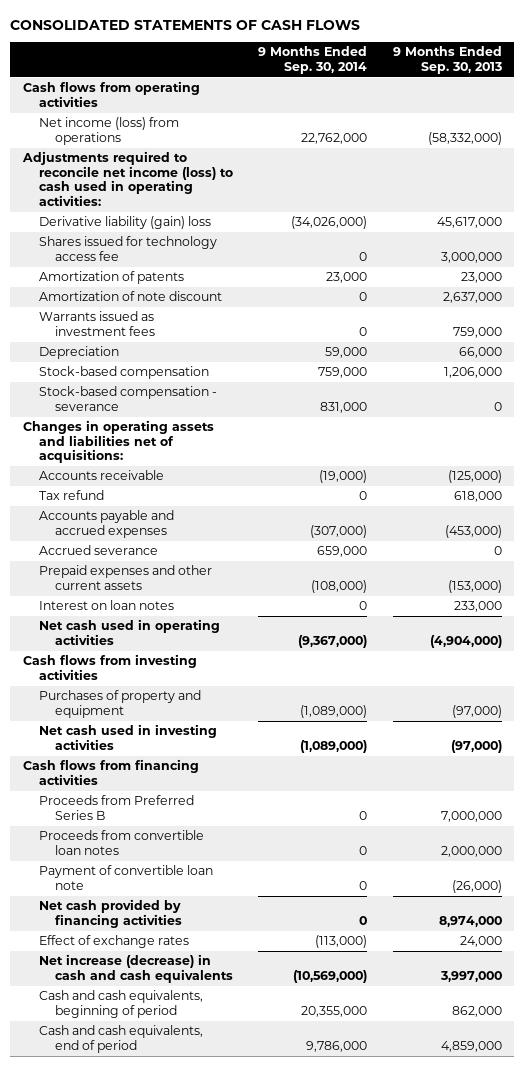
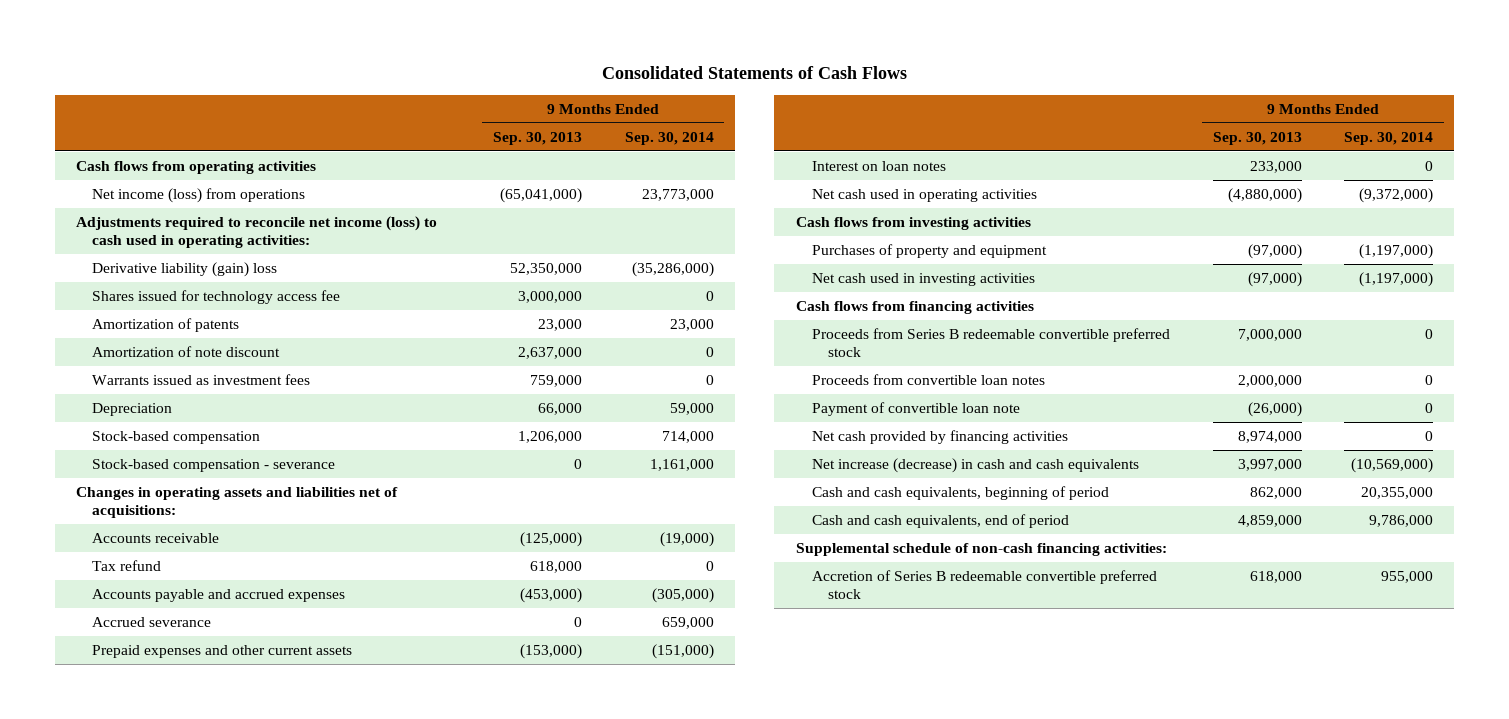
[10,19,361,30] CONSOLIDATED STATEMENTS OF CASH FLOWS -> [601,66,907,80] Consolidated Statements of Cash Flows
[301,132,368,144] 22,762,000 -> [641,189,714,202] 23,773,000
[427,131,502,145] (58,332,000) -> [500,188,583,204] (65,041,000)
[291,216,368,230] (34,026,000) -> [631,262,714,278] (35,286,000)
[436,217,502,229] 45,617,000 -> [510,263,583,276] 52,350,000
[318,367,368,379] 759,000 -> [661,431,714,444] 714,000
[320,401,368,413] 831,000 -> [649,459,714,472] 1,161,000
[310,524,368,538] (307,000) -> [651,588,714,604] (305,000)
[311,579,368,593] (108,000) -> [651,644,714,660] (151,000)
[298,634,368,648] (9,367,000) -> [1359,188,1434,204] (9,372,000)
[429,634,502,648] (4,904,000) -> [1227,188,1302,204] (4,880,000)
[300,704,368,718] (1,089,000) -> [1359,244,1434,260] (1,197,000)
[300,739,368,753] (1,089,000) -> [1359,272,1434,288] (1,197,000)
[39,795,195,820] Proceeds from Preferred Series B -> [811,328,1170,358] Proceeds from Series B redeemable convertible preferred stock
[39,935,190,949] Effect of exchange rates -> none
none -> [795,543,1167,557] Supplemental schedule of non-cash financing activities:
none -> [811,570,1157,600] Accretion of Series B redeemable convertible preferred stock

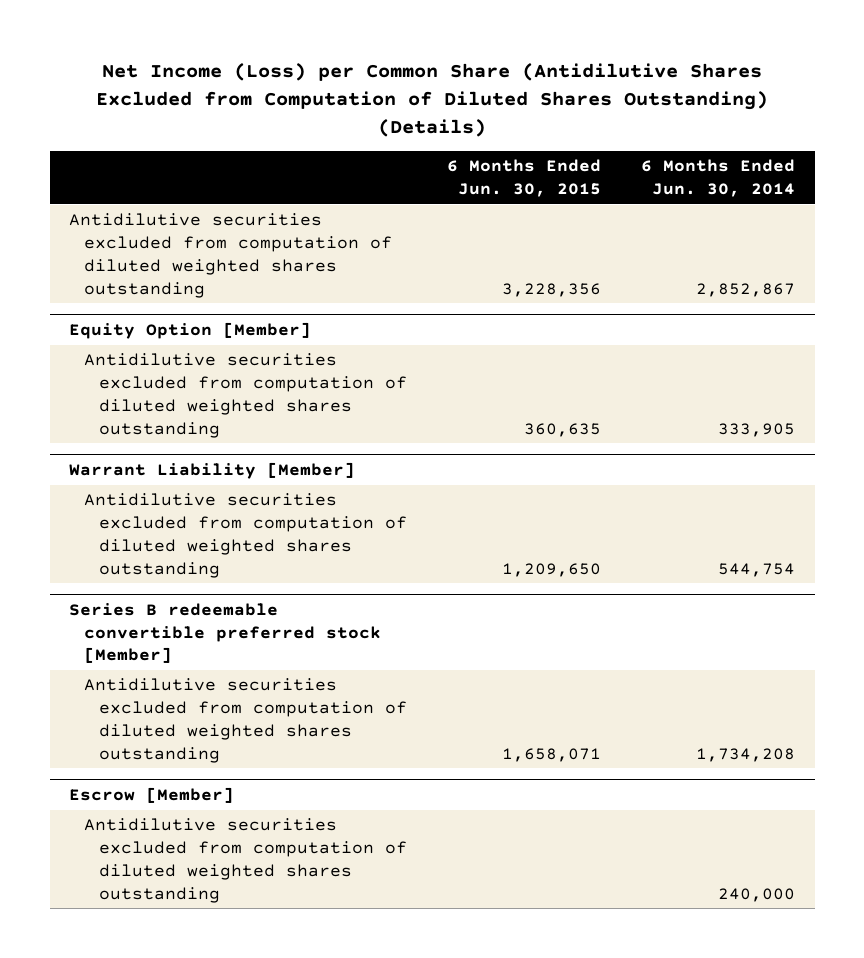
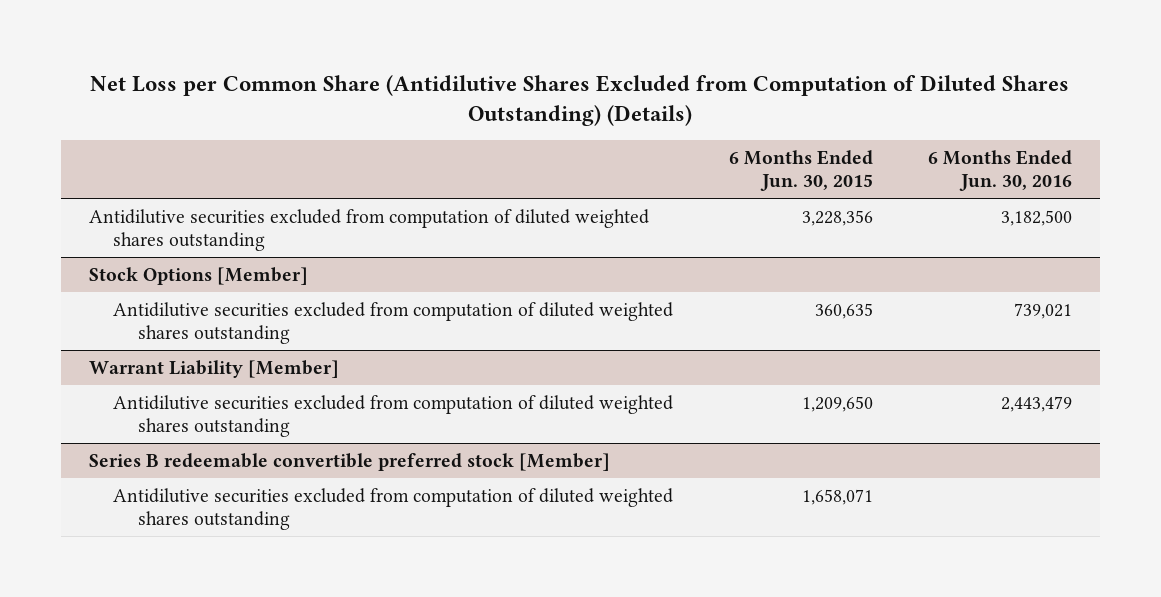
[96,63,769,137] Net Income (Loss) per Common Share (Antidilutive Shares Excluded from Computation of Diluted Shares Outstanding) (Details) -> [90,74,1070,127] Net Loss per Common Share (Antidilutive Shares Excluded from Computation of Diluted Shares Outstanding) (Details)
[640,159,795,197] 6 Months Ended Jun. 30, 2014 -> none
none -> [928,150,1073,192] 6 Months Ended Jun. 30, 2016
[69,321,312,339] Equity Option [Member] -> [88,266,308,285] Stock Options [Member]
[69,786,235,803] Escrow [Member] -> none
[84,818,407,903] Antidilutive securities excluded from computation of diluted weighted shares outstanding -> none

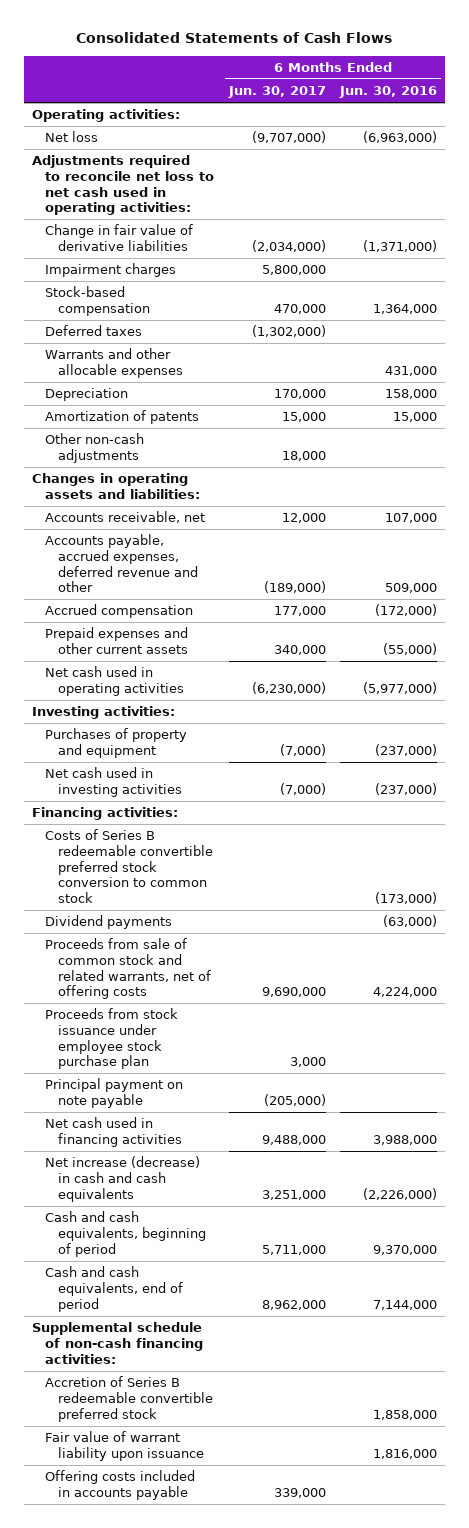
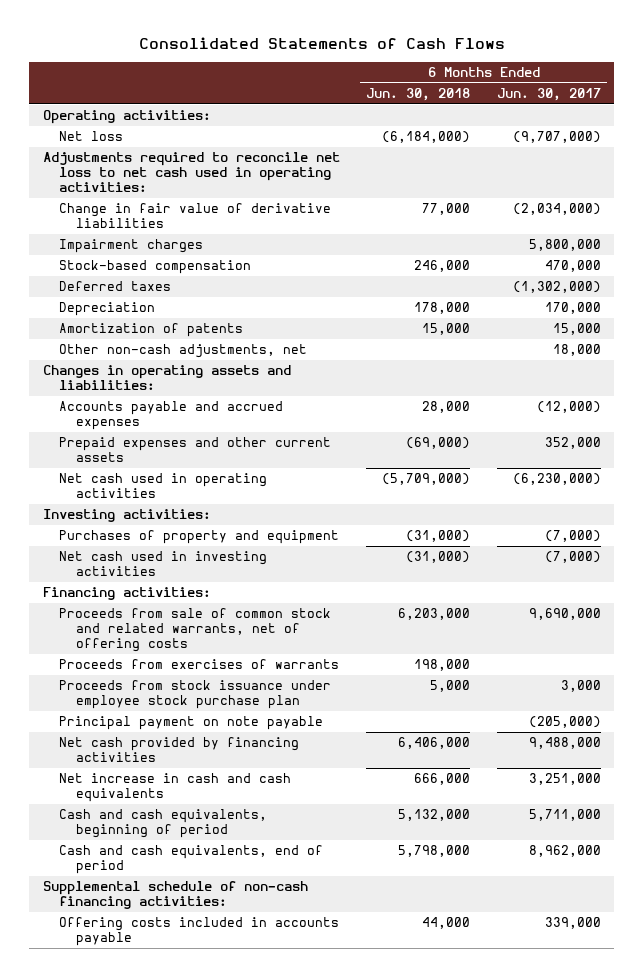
[339,85,438,98] Jun. 30, 2016 -> none
none -> [366,88,471,102] Jun. 30, 2018
[44,348,184,378] Warrants and other allocable expenses -> none
[44,433,144,463] Other non-cash adjustments -> [59,344,308,359] Other non-cash adjustments, net
[44,511,205,524] Accounts receivable, net -> none
[44,604,193,619] Accrued compensation -> none
[44,534,199,593] Accounts payable, accrued expenses, deferred revenue and other -> [59,401,284,431] Accounts payable and accrued expenses
[263,581,326,594] (189,000) -> [536,401,601,414] (12,000)
[273,644,326,655] 340,000 -> [544,437,601,450] 352,000
[44,829,214,904] Costs of Series B redeemable convertible preferred stock conversion to common stock -> none
[44,915,172,930] Dividend payments -> none
none -> [59,659,340,670] Proceeds from exercises of warrants
[44,1117,183,1147] Net cash used in financing activities -> [59,737,300,763] Net cash provided by financing activities
[44,1156,200,1202] Net increase (decrease) in cash and cash equivalents -> [59,773,292,803] Net increase in cash and cash equivalents
[44,1376,214,1422] Accretion of Series B redeemable convertible preferred stock -> none
[44,1431,205,1461] Fair value of warrant liability upon issuance -> none

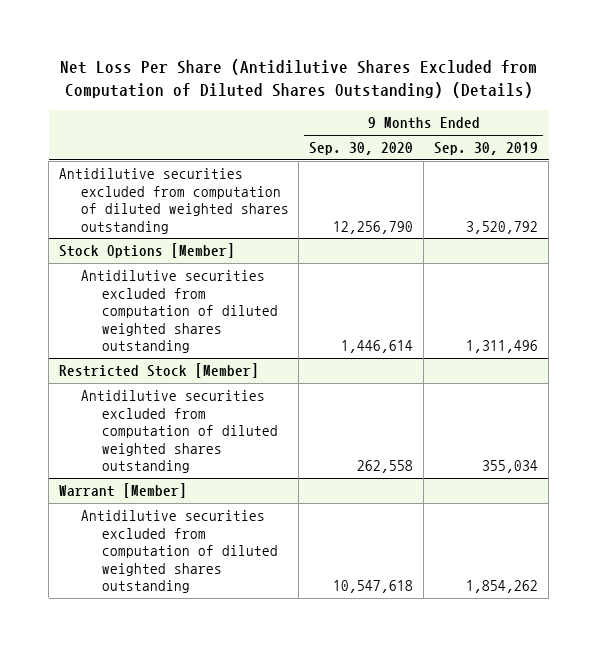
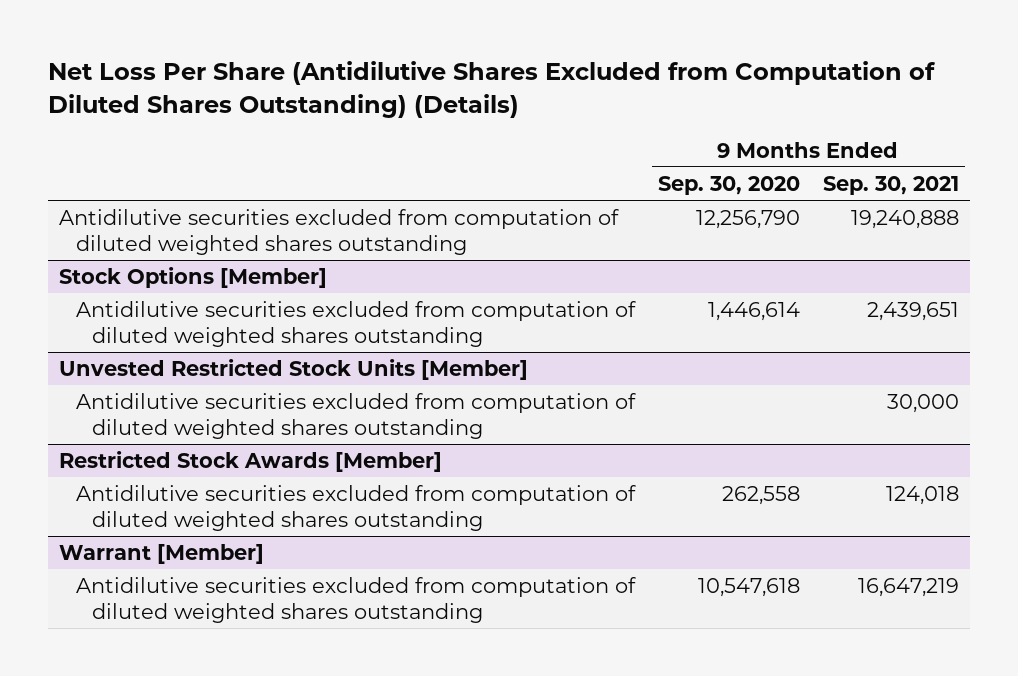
[434,142,539,156] Sep. 30, 2019 -> none
none -> [822,175,959,195] Sep. 30, 2021
none -> [59,358,529,380] Unvested Restricted Stock Units [Member]
none -> [75,392,636,439] Antidilutive securities excluded from computation of diluted weighted shares outstanding
[59,363,260,379] Restricted Stock [Member] -> [59,450,443,472] Restricted Stock Awards [Member]

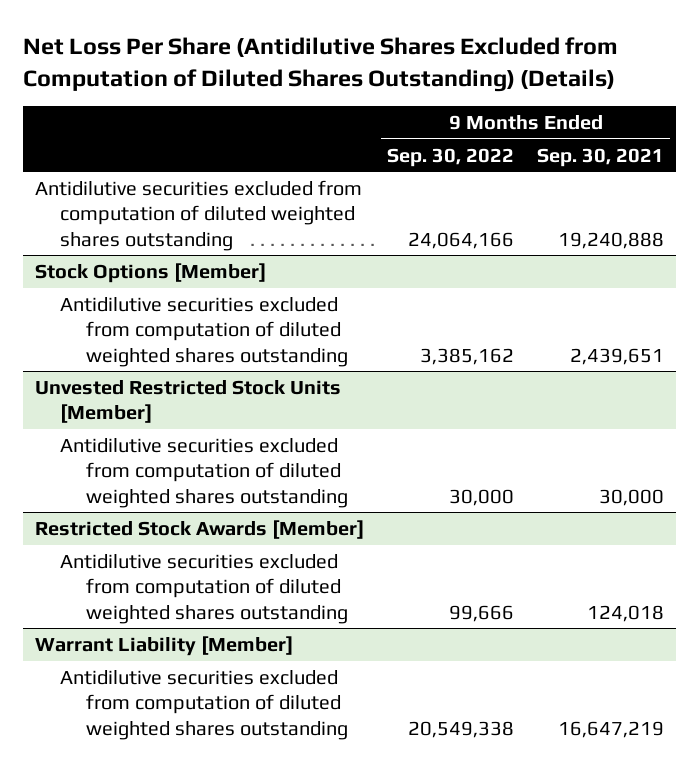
[657,175,800,195] Sep. 30, 2020 -> none
none -> [387,147,515,167] Sep. 30, 2022
[59,543,265,564] Warrant [Member] -> [34,635,293,656] Warrant Liability [Member]

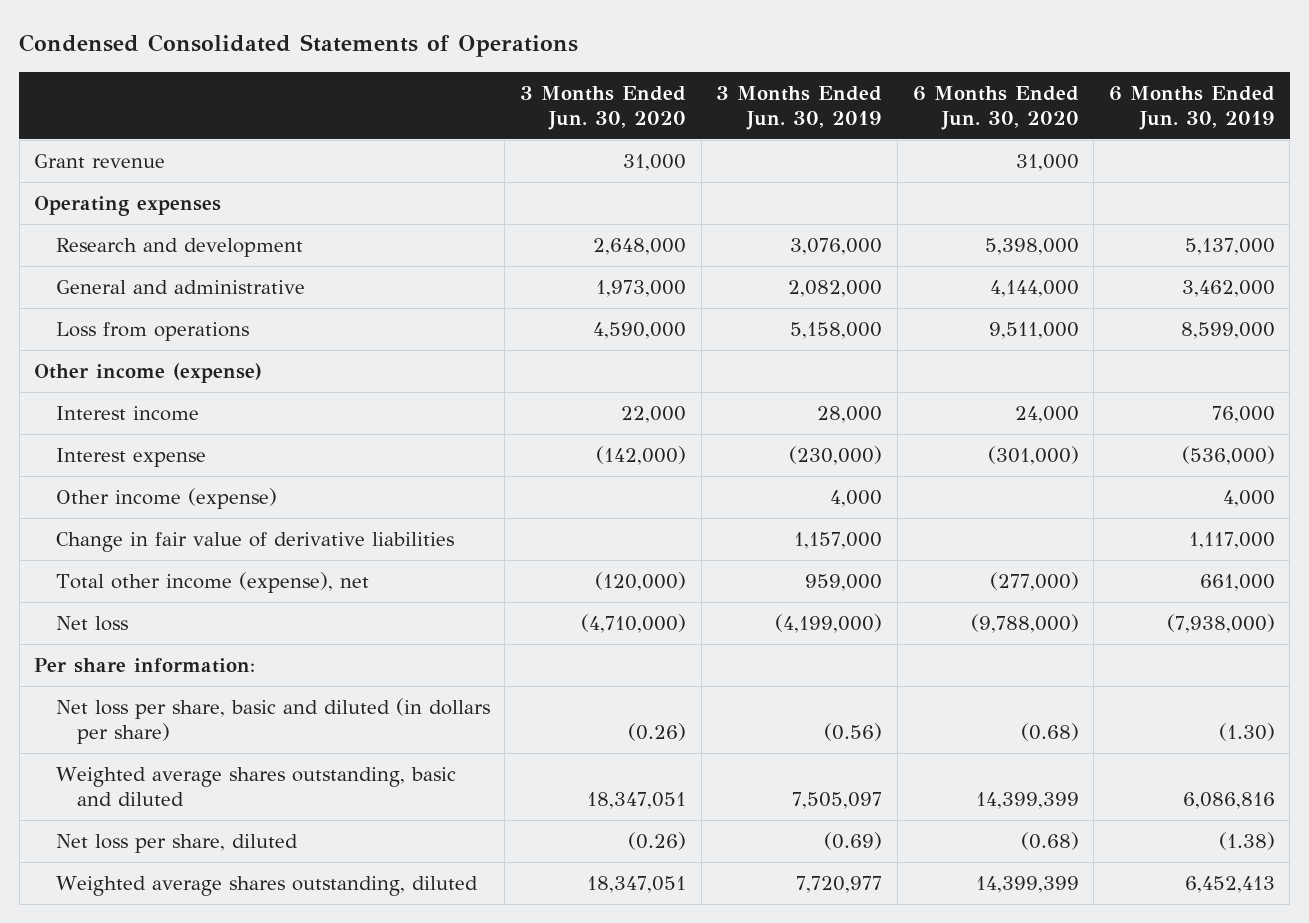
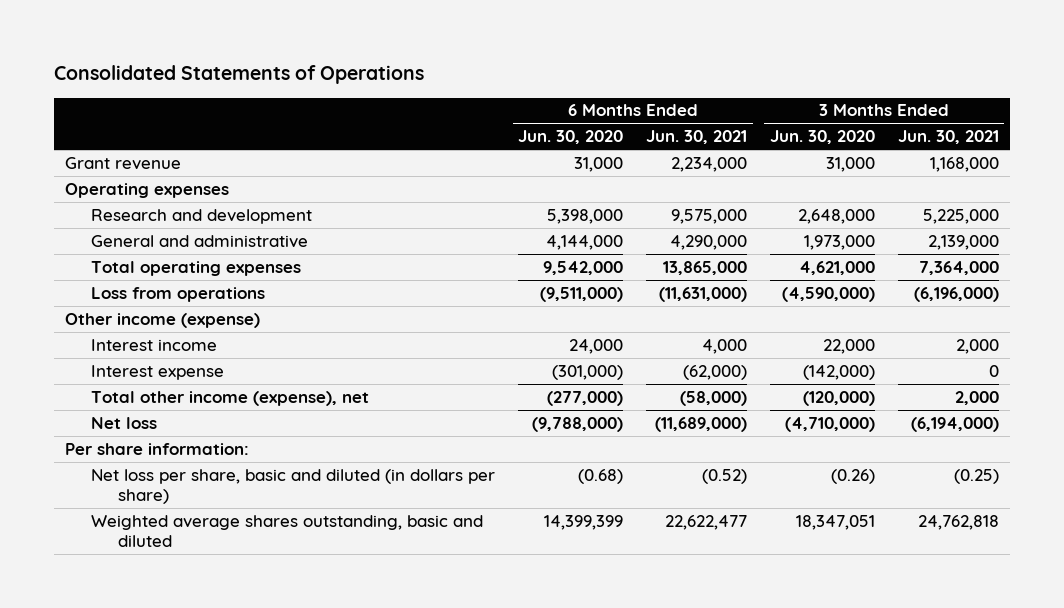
[19,34,579,58] Condensed Consolidated Statements of Operations -> [53,65,424,85] Consolidated Statements of Operations
[716,85,883,130] 3 Months Ended Jun. 30, 2019 -> none
[1108,85,1275,130] 6 Months Ended Jun. 30, 2019 -> none
none -> [646,130,748,145] Jun. 30, 2021
none -> [897,130,999,145] Jun. 30, 2021
none -> [91,260,302,276] Total operating expenses
[592,321,686,339] 4,590,000 -> [781,286,875,302] (4,590,000)
[988,321,1079,339] 9,511,000 -> [540,286,624,302] (9,511,000)
[55,487,277,509] Other income (expense) -> none
[55,531,454,552] Change in fair value of derivative liabilities -> none
[55,833,298,853] Net loss per share, diluted -> none
[55,875,478,896] Weighted average shares outstanding, diluted -> none

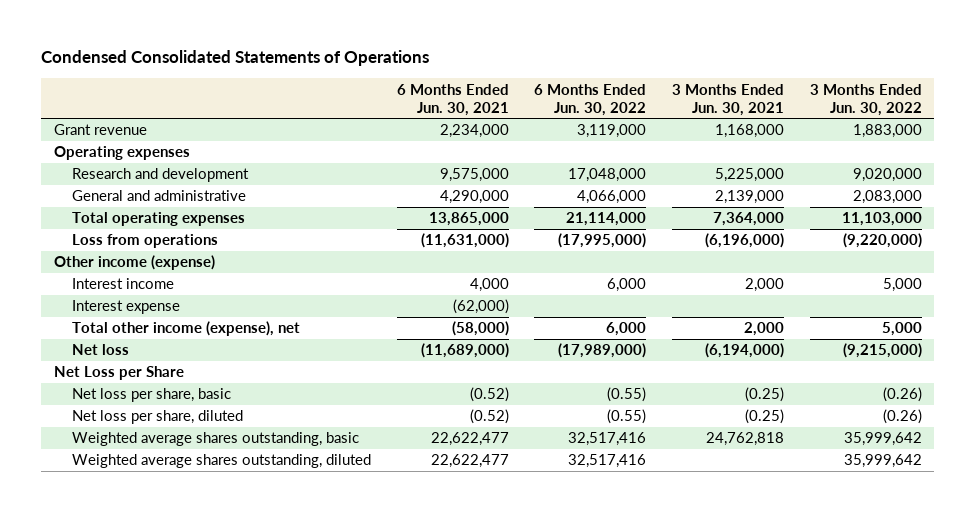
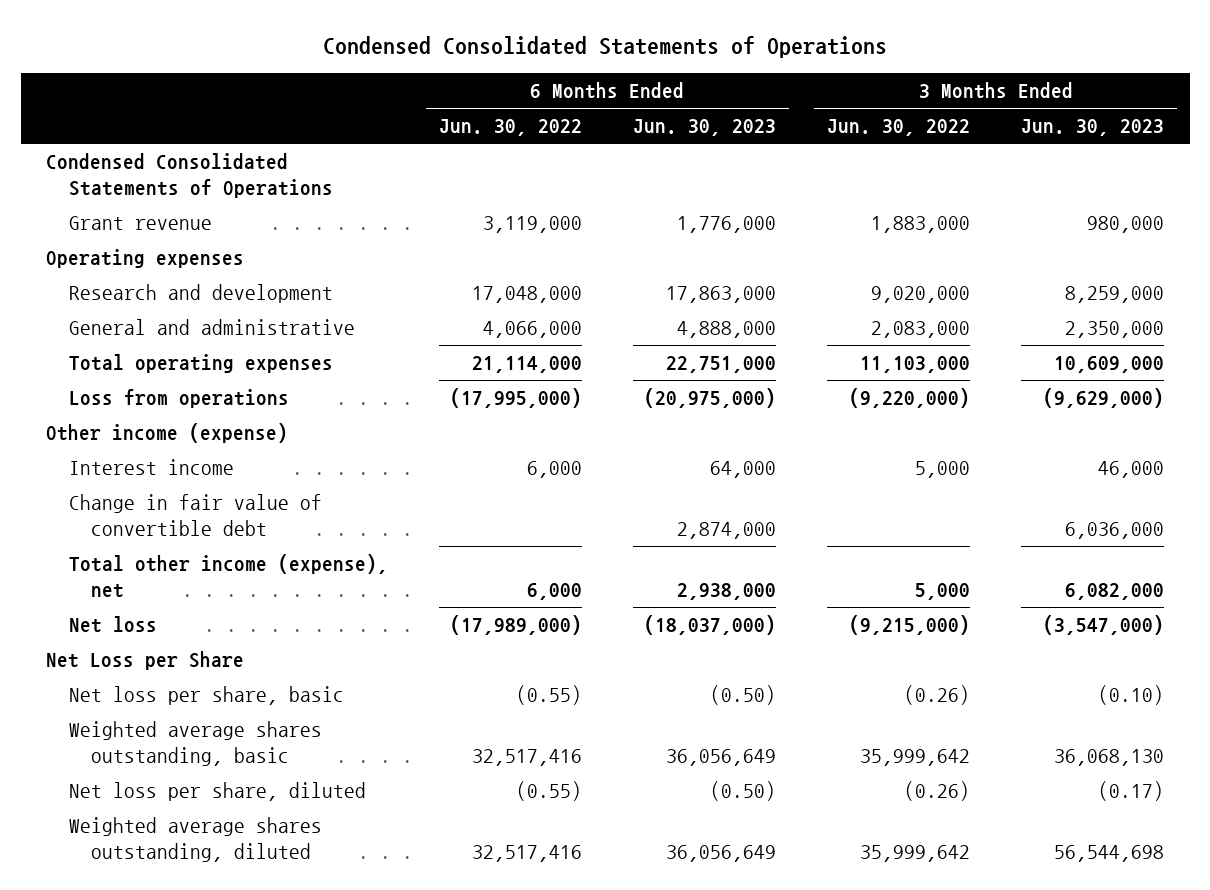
[396,83,509,116] 6 Months Ended Jun. 30, 2021 -> none
[672,83,785,116] 3 Months Ended Jun. 30, 2021 -> none
none -> [632,119,776,137] Jun. 30, 2023
none -> [1021,119,1165,137] Jun. 30, 2023
none -> [46,153,333,199] Condensed Consolidated Statements of Operations
[72,300,181,315] Interest expense -> none
none -> [68,494,322,537] Change in fair value of convertible debt
[72,410,244,425] Net loss per share, diluted -> [68,782,366,802] Net loss per share, diluted

